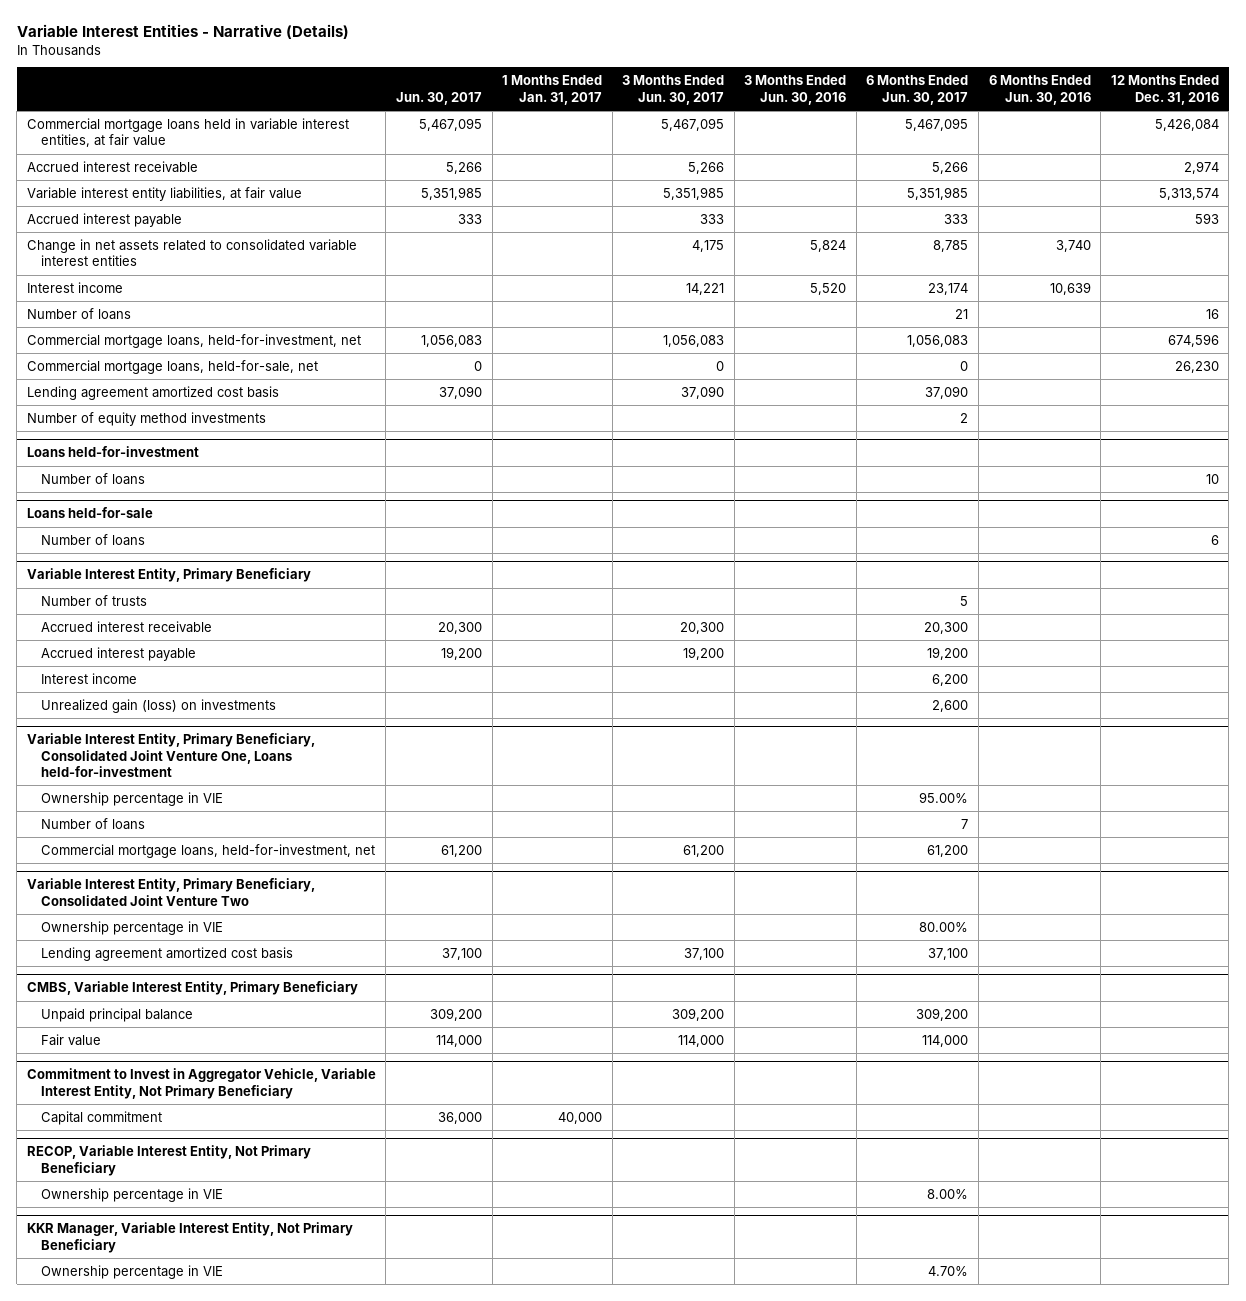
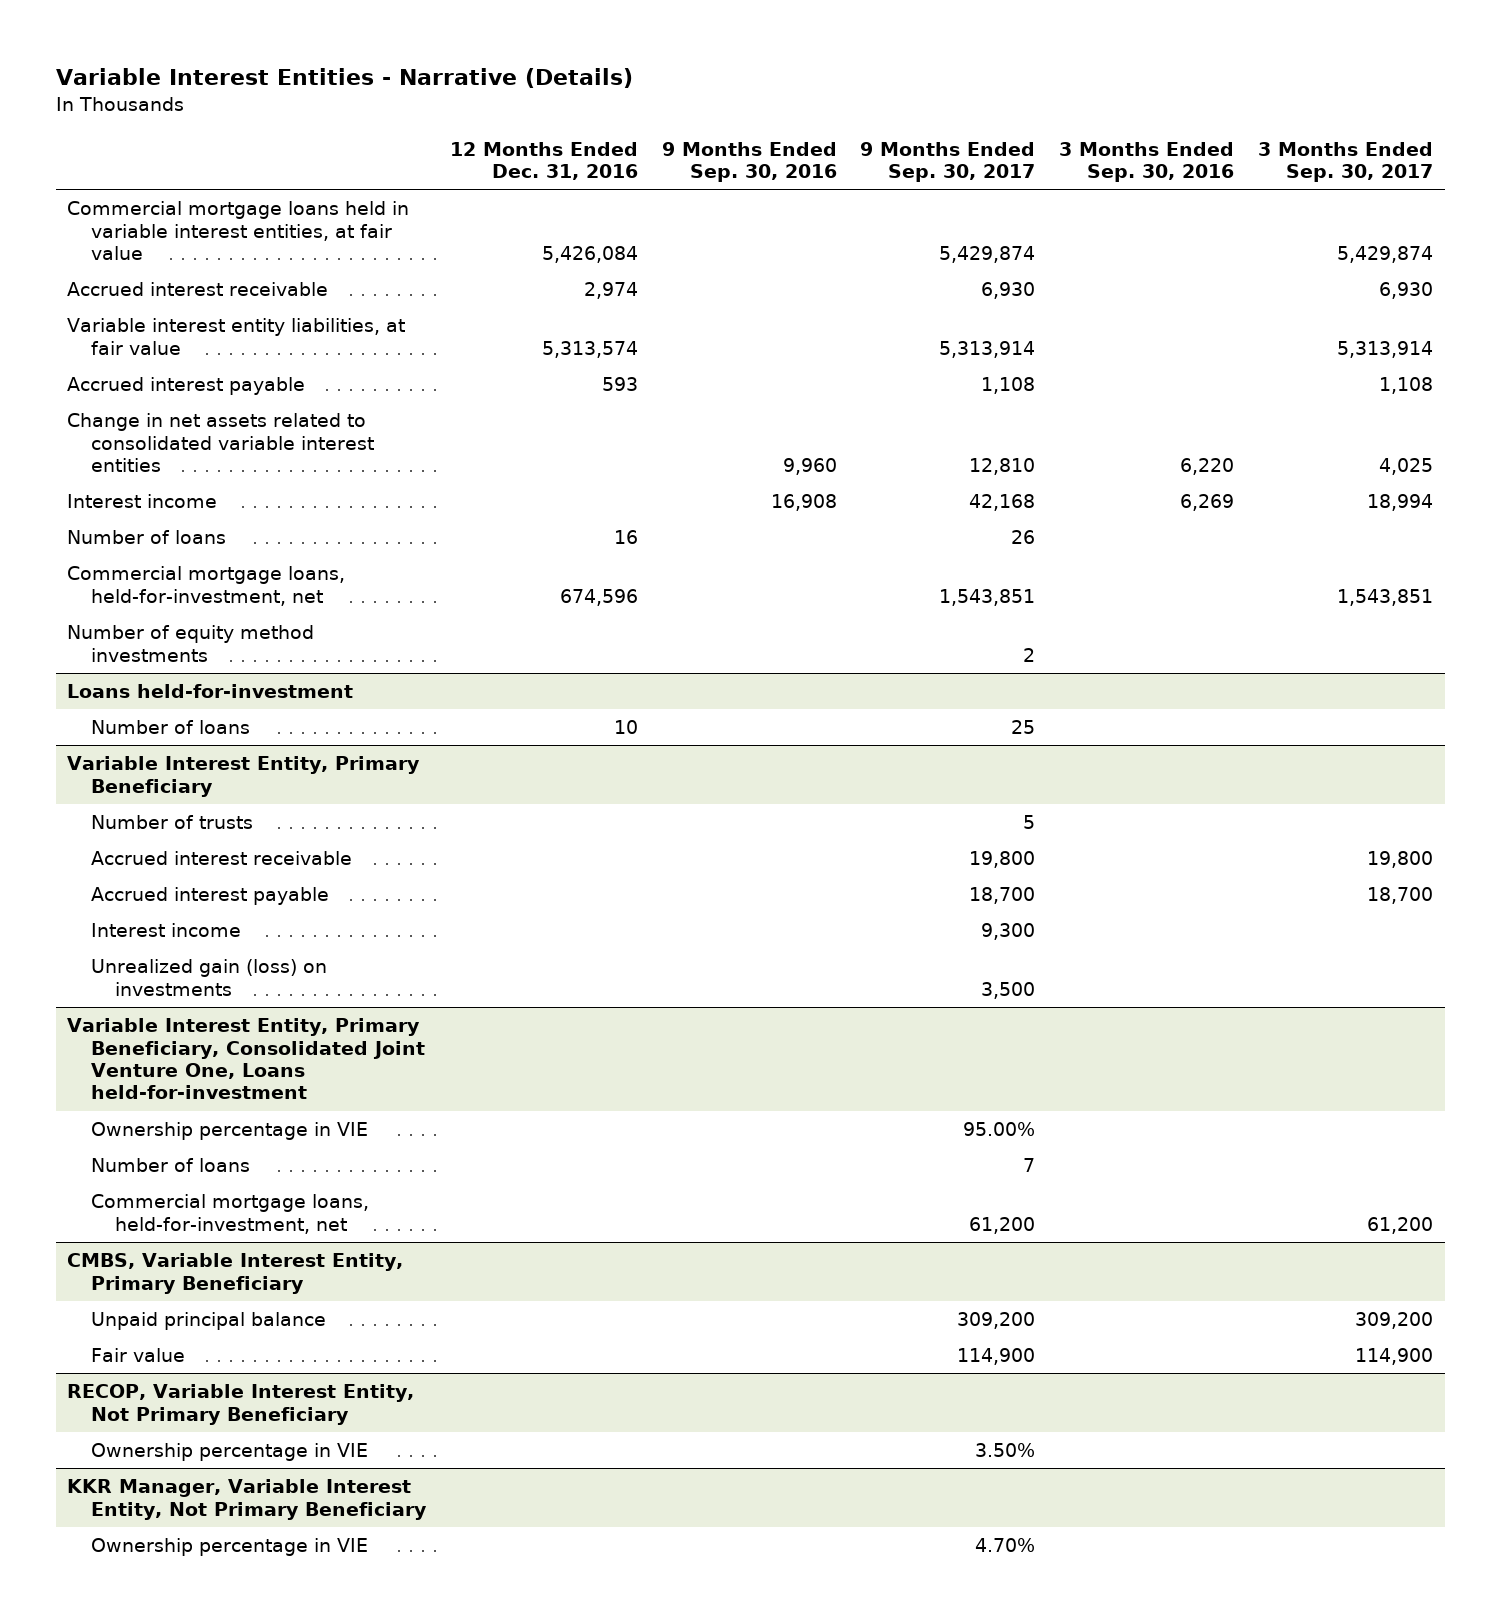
[395,91,482,105] Jun. 30, 2017 -> none
[502,75,603,105] 1 Months Ended Jan. 31, 2017 -> none
[622,75,725,105] 3 Months Ended Jun. 30, 2017 -> none
[744,75,847,105] 3 Months Ended Jun. 30, 2016 -> none
[866,75,969,105] 6 Months Ended Jun. 30, 2017 -> none
[988,75,1091,105] 6 Months Ended Jun. 30, 2016 -> none
none -> [661,141,837,182] 9 Months Ended Sep. 30, 2016
none -> [860,141,1036,182] 9 Months Ended Sep. 30, 2017
none -> [1059,141,1235,182] 3 Months Ended Sep. 30, 2016
none -> [1257,141,1433,182] 3 Months Ended Sep. 30, 2017
[26,359,318,374] Commercial mortgage loans, held-for-sale, net -> none
[26,385,279,400] Lending agreement amortized cost basis -> none
[26,507,153,519] Loans held-for-sale -> none
[41,533,146,546] Number of loans -> none
[26,878,315,906] Variable Interest Entity, Primary Beneficiary, Consolidated Joint Venture Two -> none
[41,920,224,935] Ownership percentage in VIE -> none
[41,946,294,961] Lending agreement amortized cost basis -> none
[26,1068,376,1099] Commitment to Invest in Aggregator Vehicle, Variable Interest Entity, Not Primary Beneficiary -> none
[41,1110,163,1125] Capital commitment -> none

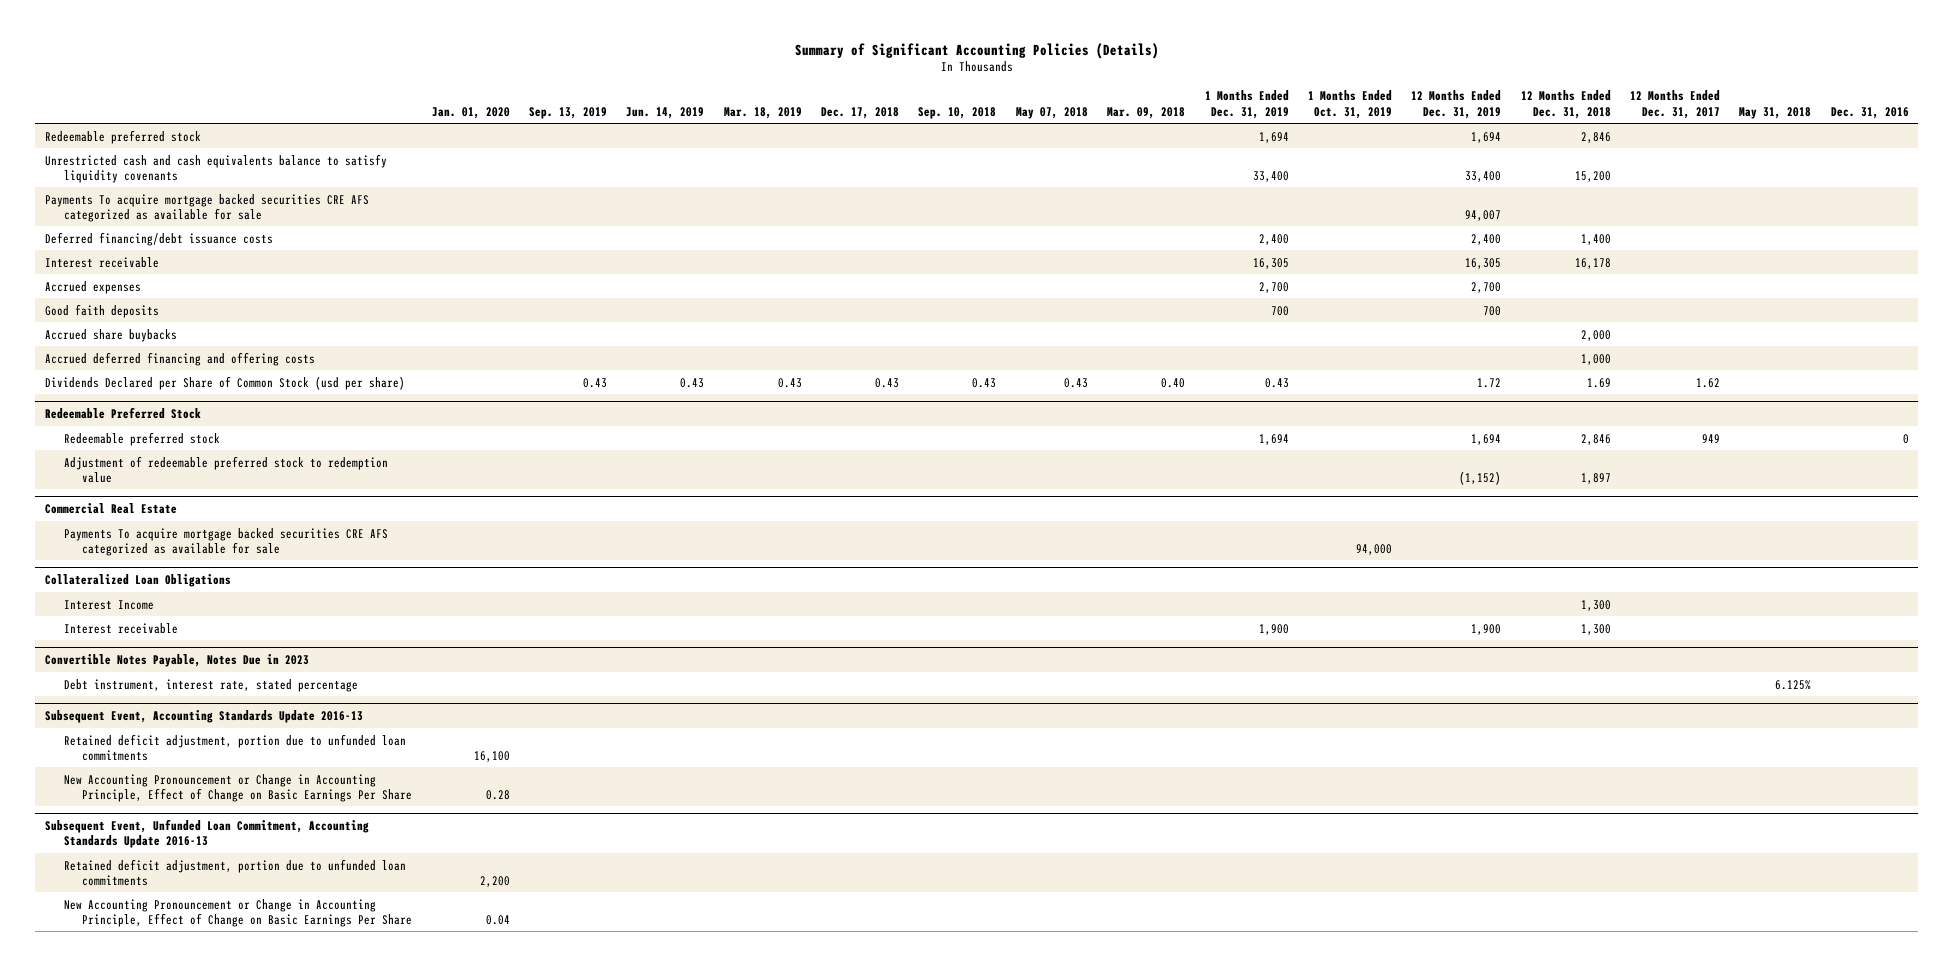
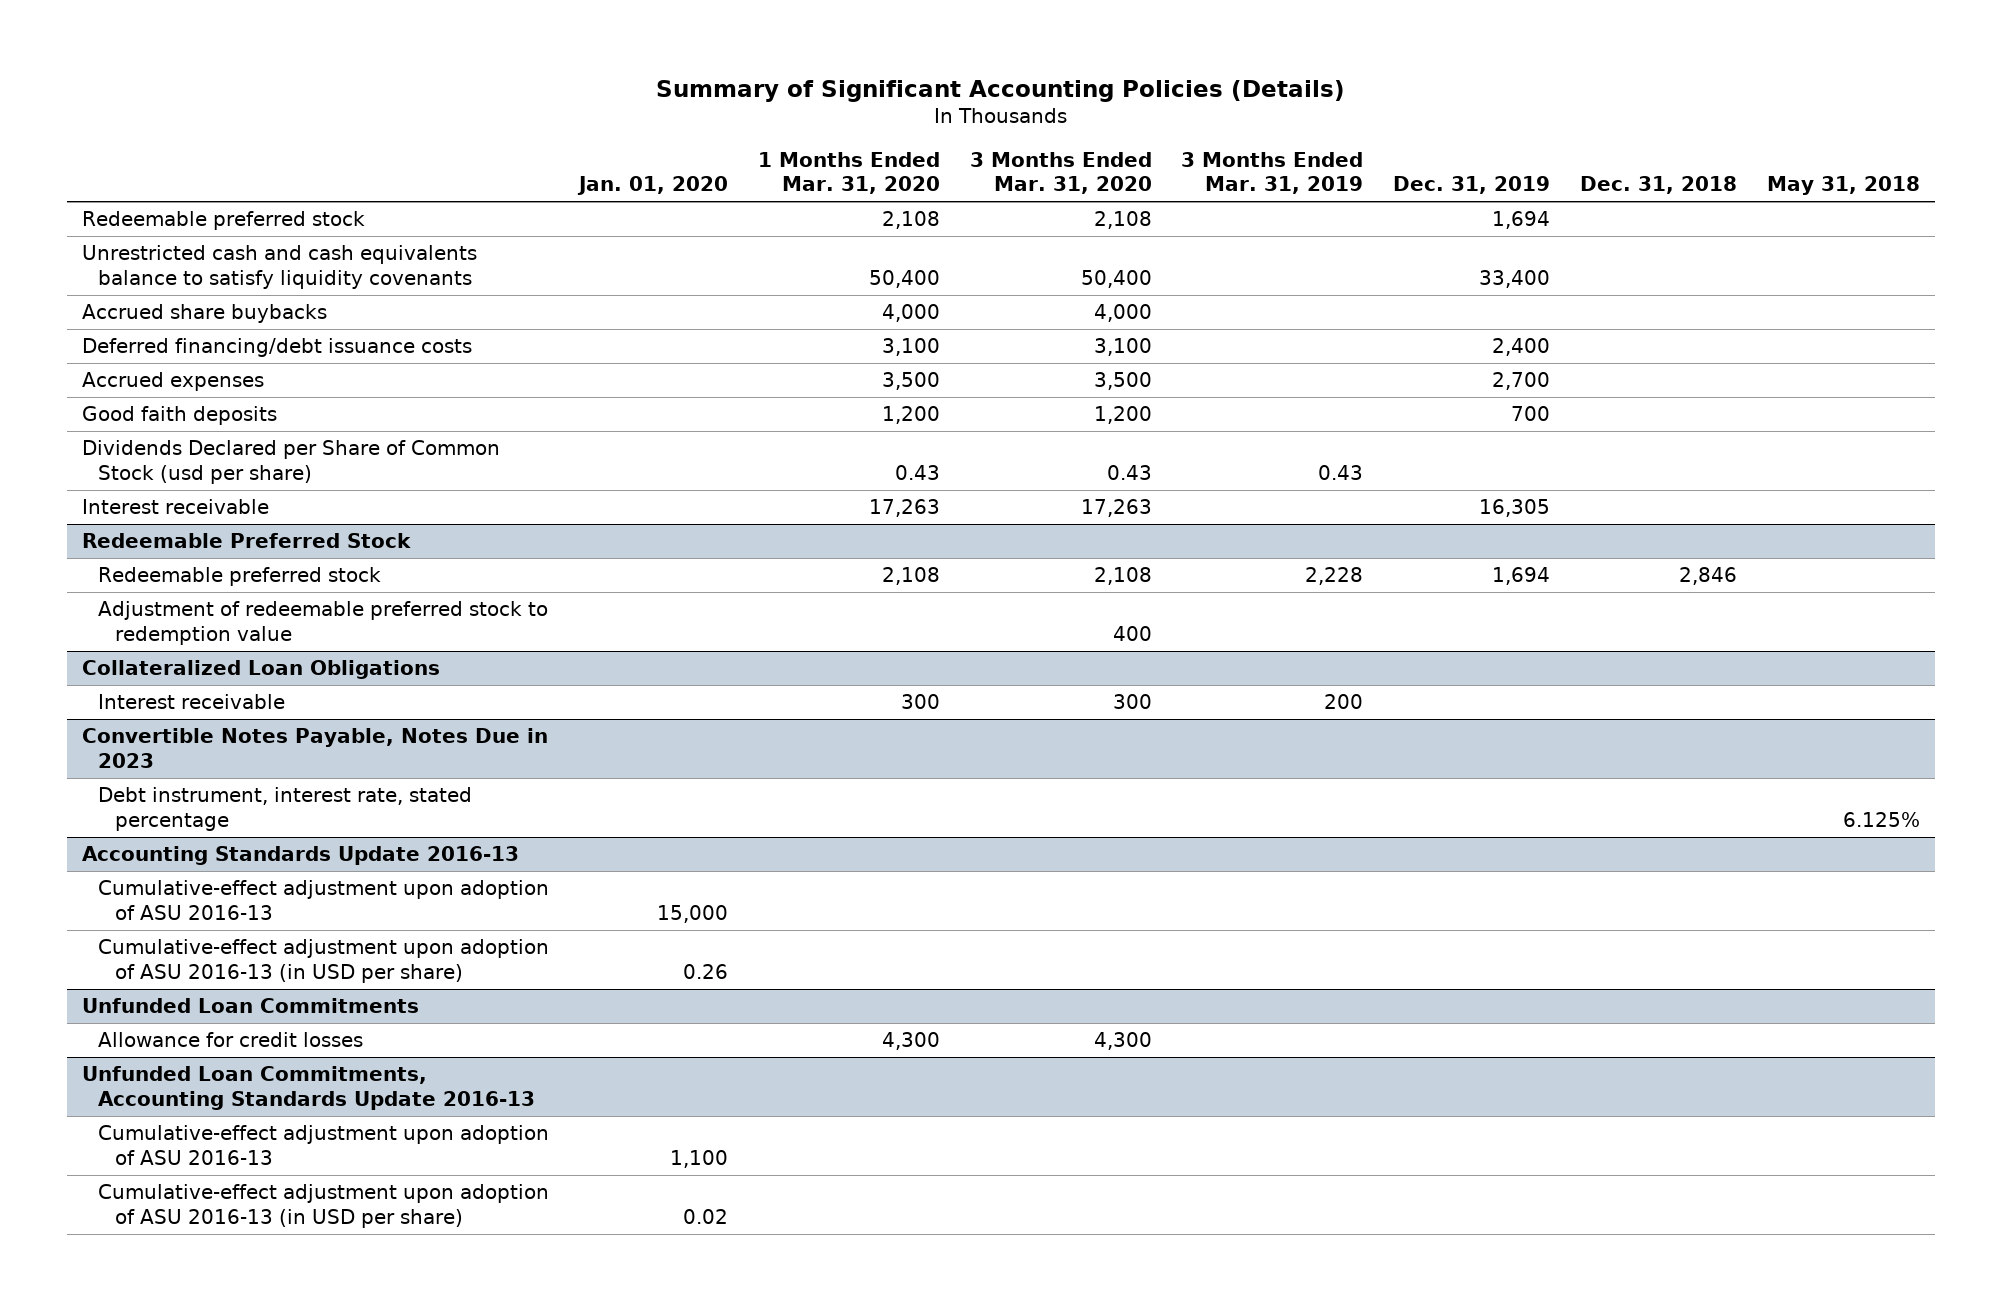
[529,106,608,119] Sep. 13, 2019 -> none
[626,106,705,119] Jun. 14, 2019 -> none
[723,106,802,119] Mar. 18, 2019 -> none
[821,106,900,119] Dec. 17, 2018 -> none
[918,106,997,119] Sep. 10, 2018 -> none
[1015,106,1088,119] May 07, 2018 -> none
[1107,106,1186,119] Mar. 09, 2018 -> none
[1204,90,1289,119] 1 Months Ended Dec. 31, 2019 -> none
[1307,90,1392,119] 1 Months Ended Oct. 31, 2019 -> none
[1411,90,1502,119] 12 Months Ended Dec. 31, 2019 -> none
[1520,90,1611,119] 12 Months Ended Dec. 31, 2018 -> none
[1630,90,1721,119] 12 Months Ended Dec. 31, 2017 -> none
[1830,106,1909,119] Dec. 31, 2016 -> none
none -> [757,151,940,195] 1 Months Ended Mar. 31, 2020
none -> [969,151,1152,195] 3 Months Ended Mar. 31, 2020
none -> [1181,151,1364,195] 3 Months Ended Mar. 31, 2019
none -> [1393,176,1551,195] Dec. 31, 2019
none -> [1580,176,1738,195] Dec. 31, 2018
[44,193,369,222] Payments To acquire mortgage backed securities CRE AFS categorized as available for sale -> none
[44,328,177,342] Accrued share buybacks -> [81,304,327,324] Accrued share buybacks
[44,351,315,366] Accrued deferred financing and offering costs -> none
[44,256,159,268] Interest receivable -> [81,499,269,515] Interest receivable
[44,503,177,515] Commercial Real Estate -> none
[63,527,388,556] Payments To acquire mortgage backed securities CRE AFS categorized as available for sale -> none
[63,599,154,610] Interest Income -> none
[63,733,406,761] Retained deficit adjustment, portion due to unfunded loan commitments -> none
[63,773,413,802] New Accounting Pronouncement or Change in Accounting Principle, Effect of Change on Basic Earnings Per Share -> none
[63,858,406,886] Retained deficit adjustment, portion due to unfunded loan commitments -> none
[63,898,413,927] New Accounting Pronouncement or Change in Accounting Principle, Effect of Change on Basic Earnings Per Share -> none
[44,710,363,724] Subsequent Event, Accounting Standards Update 2016-13 -> [81,846,519,866] Accounting Standards Update 2016-13
none -> [98,880,550,920] Cumulative-effect adjustment upon adoption of ASU 2016-13
none -> [98,939,550,983] Cumulative-effect adjustment upon adoption of ASU 2016-13 (in USD per share)
none -> [81,998,419,1014] Unfunded Loan Commitments
none -> [98,1032,364,1048] Allowance for credit losses
[44,819,369,849] Subsequent Event, Unfunded Loan Commitment, Accounting Standards Update 2016-13 -> [81,1066,536,1110] Unfunded Loan Commitments, Accounting Standards Update 2016-13
none -> [98,1125,550,1165] Cumulative-effect adjustment upon adoption of ASU 2016-13
none -> [98,1184,550,1228] Cumulative-effect adjustment upon adoption of ASU 2016-13 (in USD per share)

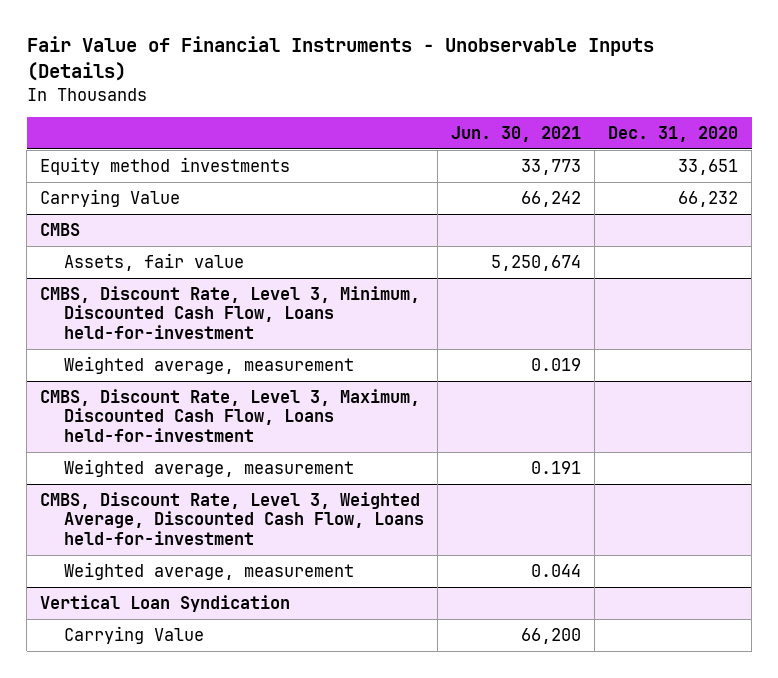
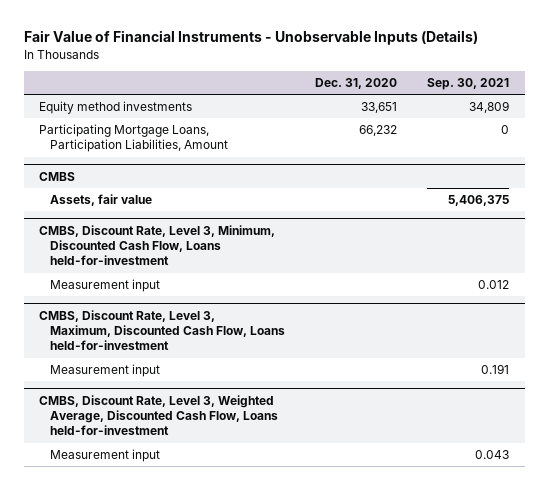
[450,126,581,143] Jun. 30, 2021 -> none
none -> [427,77,510,90] Sep. 30, 2021
[40,188,181,207] Carrying Value -> [38,124,228,153] Participating Mortgage Loans, Participation Liabilities, Amount
[63,355,354,374] Weighted average, measurement -> [49,279,160,293] Measurement input
[63,458,354,477] Weighted average, measurement -> [49,364,160,378] Measurement input
[40,594,291,612] Vertical Loan Syndication -> none
[63,625,204,644] Carrying Value -> none
[63,561,354,580] Weighted average, measurement -> [49,449,160,463] Measurement input

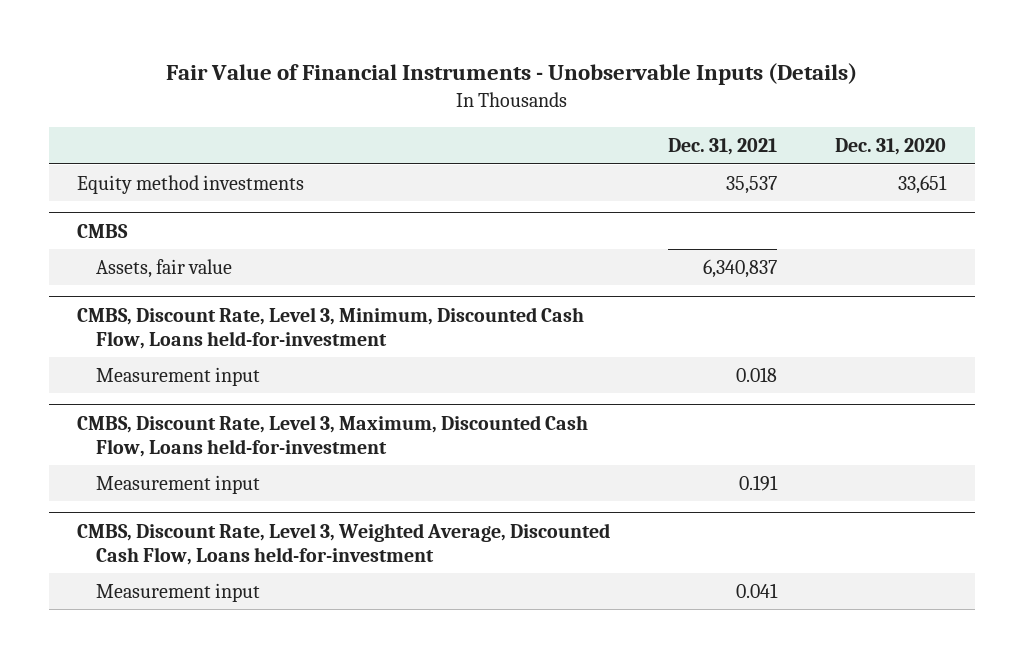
[427,77,510,90] Sep. 30, 2021 -> none
none -> [668,138,778,156] Dec. 31, 2021
[38,124,228,153] Participating Mortgage Loans, Participation Liabilities, Amount -> none

